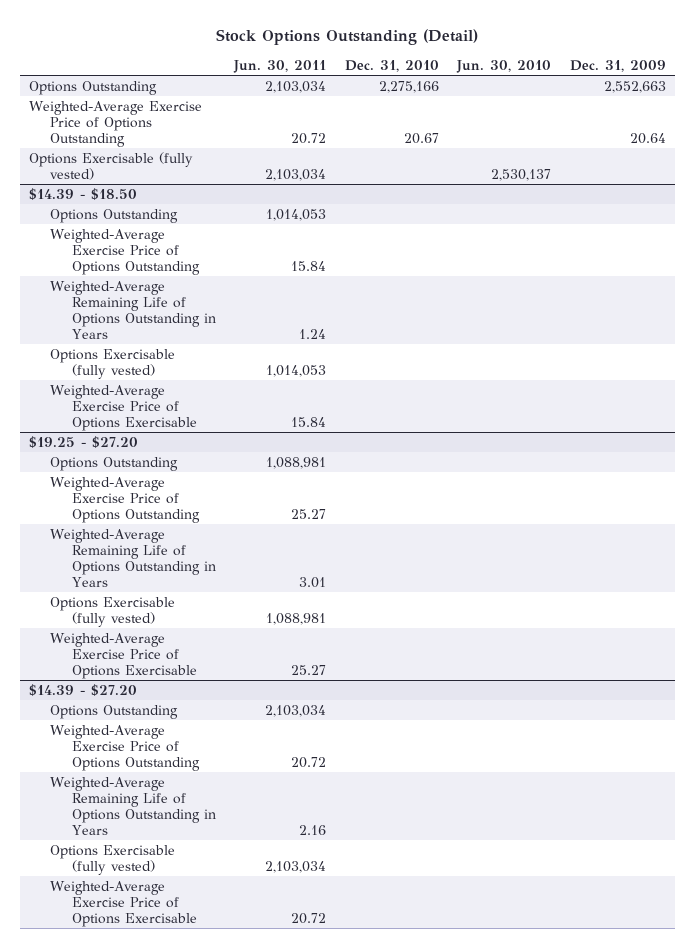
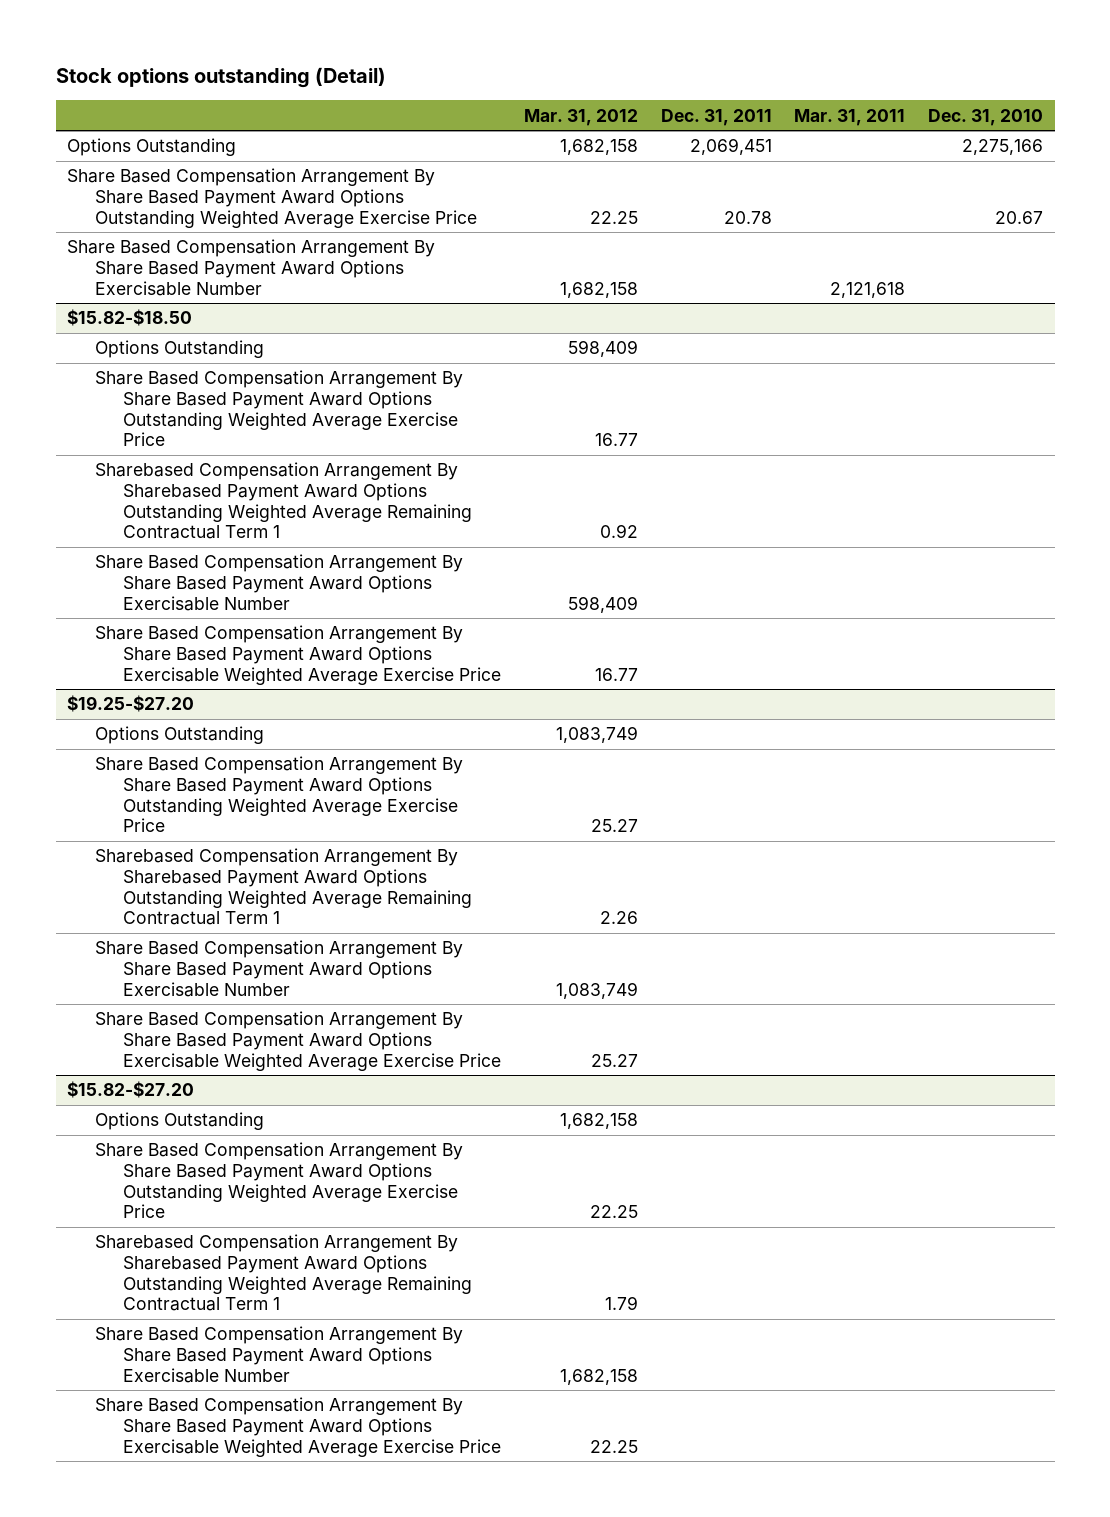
[216,29,479,46] Stock Options Outstanding (Detail) -> [55,66,386,88] Stock options outstanding (Detail)
[233,60,327,74] Jun. 30, 2011 -> none
[456,60,552,74] Jun. 30, 2010 -> none
[569,60,666,73] Dec. 31, 2009 -> none
none -> [523,108,638,126] Mar. 31, 2012
none -> [660,108,772,126] Dec. 31, 2011
none -> [794,108,906,126] Mar. 31, 2011
[29,187,138,200] $14.39 - $18.50 -> none
[50,208,179,223] Options Outstanding -> none
[50,228,200,275] Weighted-Average Exercise Price of Options Outstanding -> none
[50,280,216,339] Weighted-Average Remaining Life of Options Outstanding in Years -> none
[50,348,176,379] Options Exercisable (fully vested) -> none
[50,384,197,431] Weighted-Average Exercise Price of Options Exercisable -> none
[29,100,203,147] Weighted-Average Exercise Price of Options Outstanding -> [66,168,477,228] Share Based Compensation Arrangement By Share Based Payment Award Options Outstanding Weighted Average Exercise Price
[29,151,194,180] Options Exercisable (fully vested) -> [66,239,435,296] Share Based Compensation Arrangement By Share Based Payment Award Options Exercisable Number
none -> [66,309,192,327] $15.82-$18.50
none -> [94,340,264,359] Options Outstanding
none -> [94,370,463,447] Share Based Compensation Arrangement By Share Based Payment Award Options Outstanding Weighted Average Exercise Price
none -> [94,462,472,540] Sharebased Compensation Arrangement By Sharebased Payment Award Options Outstanding Weighted Average Remaining Contractual Term 1
none -> [94,554,463,611] Share Based Compensation Arrangement By Share Based Payment Award Options Exercisable Number
none -> [94,625,501,685] Share Based Compensation Arrangement By Share Based Payment Award Options Exercisable Weighted Average Exercise Price
[29,435,139,448] $19.25 - $27.20 -> [66,695,194,713] $19.25-$27.20
[29,683,138,696] $14.39 - $27.20 -> none
[50,704,179,719] Options Outstanding -> none
[50,724,200,771] Weighted-Average Exercise Price of Options Outstanding -> none
[50,776,216,835] Weighted-Average Remaining Life of Options Outstanding in Years -> none
[50,844,176,875] Options Exercisable (fully vested) -> none
[50,880,197,927] Weighted-Average Exercise Price of Options Exercisable -> none
[50,476,200,523] Weighted-Average Exercise Price of Options Outstanding -> [94,756,463,833] Share Based Compensation Arrangement By Share Based Payment Award Options Outstanding Weighted Average Exercise Price
[50,528,216,587] Weighted-Average Remaining Life of Options Outstanding in Years -> [94,848,472,926] Sharebased Compensation Arrangement By Sharebased Payment Award Options Outstanding Weighted Average Remaining Contractual Term 1
[50,596,176,627] Options Exercisable (fully vested) -> [94,940,463,997] Share Based Compensation Arrangement By Share Based Payment Award Options Exercisable Number
[50,632,197,679] Weighted-Average Exercise Price of Options Exercisable -> [94,1011,501,1071] Share Based Compensation Arrangement By Share Based Payment Award Options Exercisable Weighted Average Exercise Price
none -> [66,1081,194,1099] $15.82-$27.20
none -> [94,1112,264,1131] Options Outstanding
none -> [94,1142,463,1219] Share Based Compensation Arrangement By Share Based Payment Award Options Outstanding Weighted Average Exercise Price
none -> [94,1234,472,1312] Sharebased Compensation Arrangement By Sharebased Payment Award Options Outstanding Weighted Average Remaining Contractual Term 1
none -> [94,1326,463,1383] Share Based Compensation Arrangement By Share Based Payment Award Options Exercisable Number
none -> [94,1397,501,1457] Share Based Compensation Arrangement By Share Based Payment Award Options Exercisable Weighted Average Exercise Price

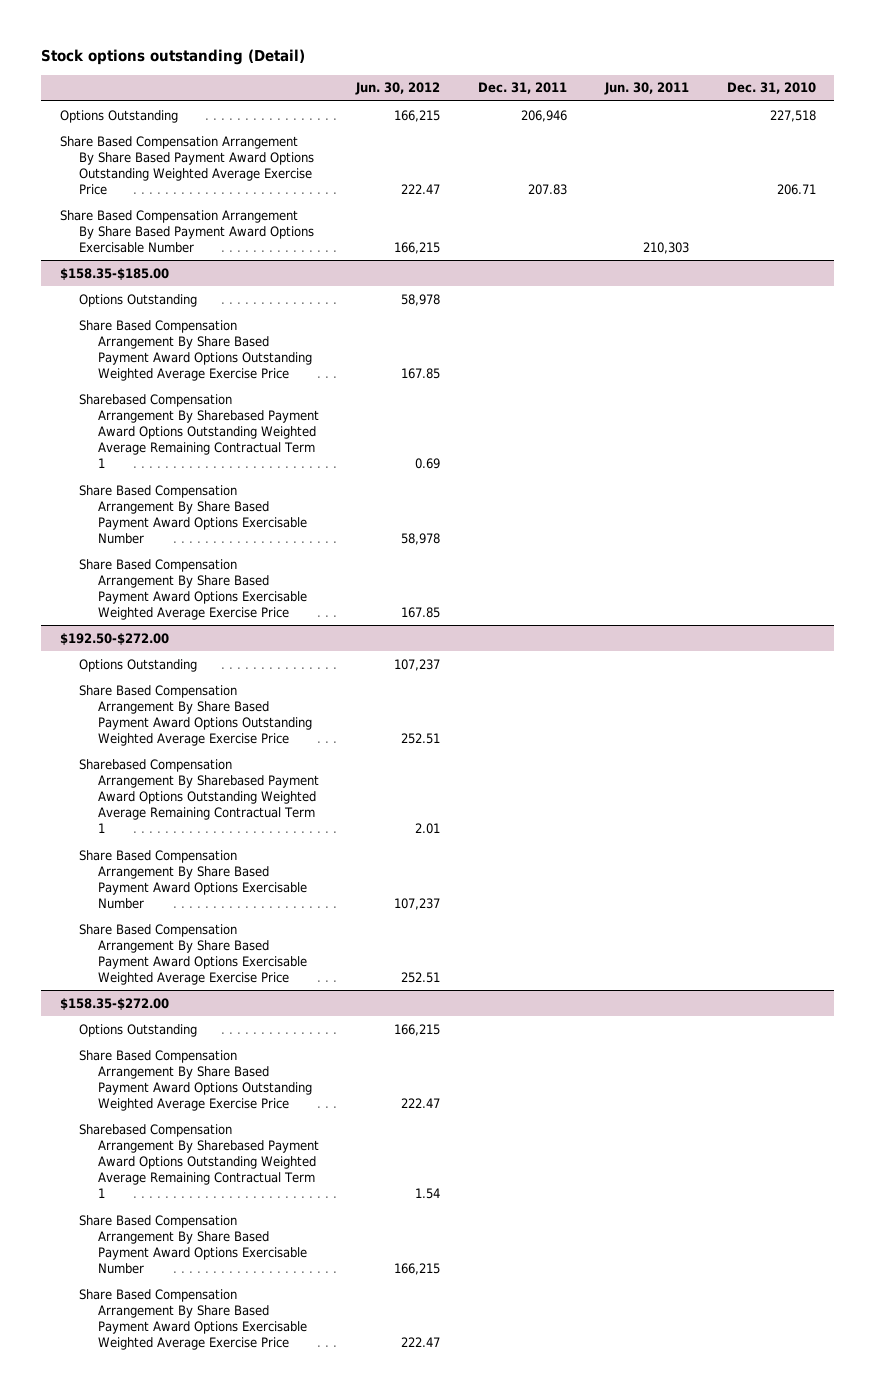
[523,108,638,126] Mar. 31, 2012 -> none
[794,108,906,126] Mar. 31, 2011 -> none
none -> [355,82,441,96] Jun. 30, 2012
none -> [603,82,689,96] Jun. 30, 2011
[689,138,772,156] 2,069,451 -> [521,109,568,122] 206,946
[962,139,1044,156] 2,275,166 -> [769,109,816,122] 227,518
[723,210,772,224] 20.78 -> [528,184,568,196] 207.83
[995,210,1044,224] 20.67 -> [776,184,816,196] 206.71
[66,309,192,327] $15.82-$18.50 -> none
[94,340,264,359] Options Outstanding -> none
[94,370,463,447] Share Based Compensation Arrangement By Share Based Payment Award Options Outstanding Weighted Average Exercise Price -> none
[94,462,472,540] Sharebased Compensation Arrangement By Sharebased Payment Award Options Outstanding Weighted Average Remaining Contractual Term 1 -> none
[94,554,463,611] Share Based Compensation Arrangement By Share Based Payment Award Options Exercisable Number -> none
[94,625,501,685] Share Based Compensation Arrangement By Share Based Payment Award Options Exercisable Weighted Average Exercise Price -> none
[66,695,194,713] $19.25-$27.20 -> none
[94,726,264,745] Options Outstanding -> none
[94,756,463,833] Share Based Compensation Arrangement By Share Based Payment Award Options Outstanding Weighted Average Exercise Price -> none
[94,848,472,926] Sharebased Compensation Arrangement By Sharebased Payment Award Options Outstanding Weighted Average Remaining Contractual Term 1 -> none
[94,940,463,997] Share Based Compensation Arrangement By Share Based Payment Award Options Exercisable Number -> none
[94,1011,501,1071] Share Based Compensation Arrangement By Share Based Payment Award Options Exercisable Weighted Average Exercise Price -> none
[66,1081,194,1099] $15.82-$27.20 -> none
[94,1112,264,1131] Options Outstanding -> none
[94,1142,463,1219] Share Based Compensation Arrangement By Share Based Payment Award Options Outstanding Weighted Average Exercise Price -> none
[94,1234,472,1312] Sharebased Compensation Arrangement By Sharebased Payment Award Options Outstanding Weighted Average Remaining Contractual Term 1 -> none
[94,1326,463,1383] Share Based Compensation Arrangement By Share Based Payment Award Options Exercisable Number -> none
[94,1397,501,1457] Share Based Compensation Arrangement By Share Based Payment Award Options Exercisable Weighted Average Exercise Price -> none
none -> [59,267,169,280] $158.35-$185.00
none -> [78,293,197,307] Options Outstanding
none -> [78,319,312,382] Share Based Compensation Arrangement By Share Based Payment Award Options Outstanding Weighted Average Exercise Price
none -> [78,393,319,469] Sharebased Compensation Arrangement By Sharebased Payment Award Options Outstanding Weighted Average Remaining Contractual Term 1
none -> [78,484,307,545] Share Based Compensation Arrangement By Share Based Payment Award Options Exercisable Number
none -> [78,558,307,621] Share Based Compensation Arrangement By Share Based Payment Award Options Exercisable Weighted Average Exercise Price
none -> [59,632,169,645] $192.50-$272.00
none -> [78,658,197,672] Options Outstanding
none -> [78,684,312,747] Share Based Compensation Arrangement By Share Based Payment Award Options Outstanding Weighted Average Exercise Price
none -> [78,758,319,834] Sharebased Compensation Arrangement By Sharebased Payment Award Options Outstanding Weighted Average Remaining Contractual Term 1
none -> [78,849,307,910] Share Based Compensation Arrangement By Share Based Payment Award Options Exercisable Number
none -> [78,923,307,986] Share Based Compensation Arrangement By Share Based Payment Award Options Exercisable Weighted Average Exercise Price
none -> [59,997,169,1010] $158.35-$272.00
none -> [78,1023,197,1037] Options Outstanding
none -> [78,1049,312,1112] Share Based Compensation Arrangement By Share Based Payment Award Options Outstanding Weighted Average Exercise Price
none -> [78,1123,319,1199] Sharebased Compensation Arrangement By Sharebased Payment Award Options Outstanding Weighted Average Remaining Contractual Term 1
none -> [78,1214,307,1275] Share Based Compensation Arrangement By Share Based Payment Award Options Exercisable Number
none -> [78,1288,307,1351] Share Based Compensation Arrangement By Share Based Payment Award Options Exercisable Weighted Average Exercise Price

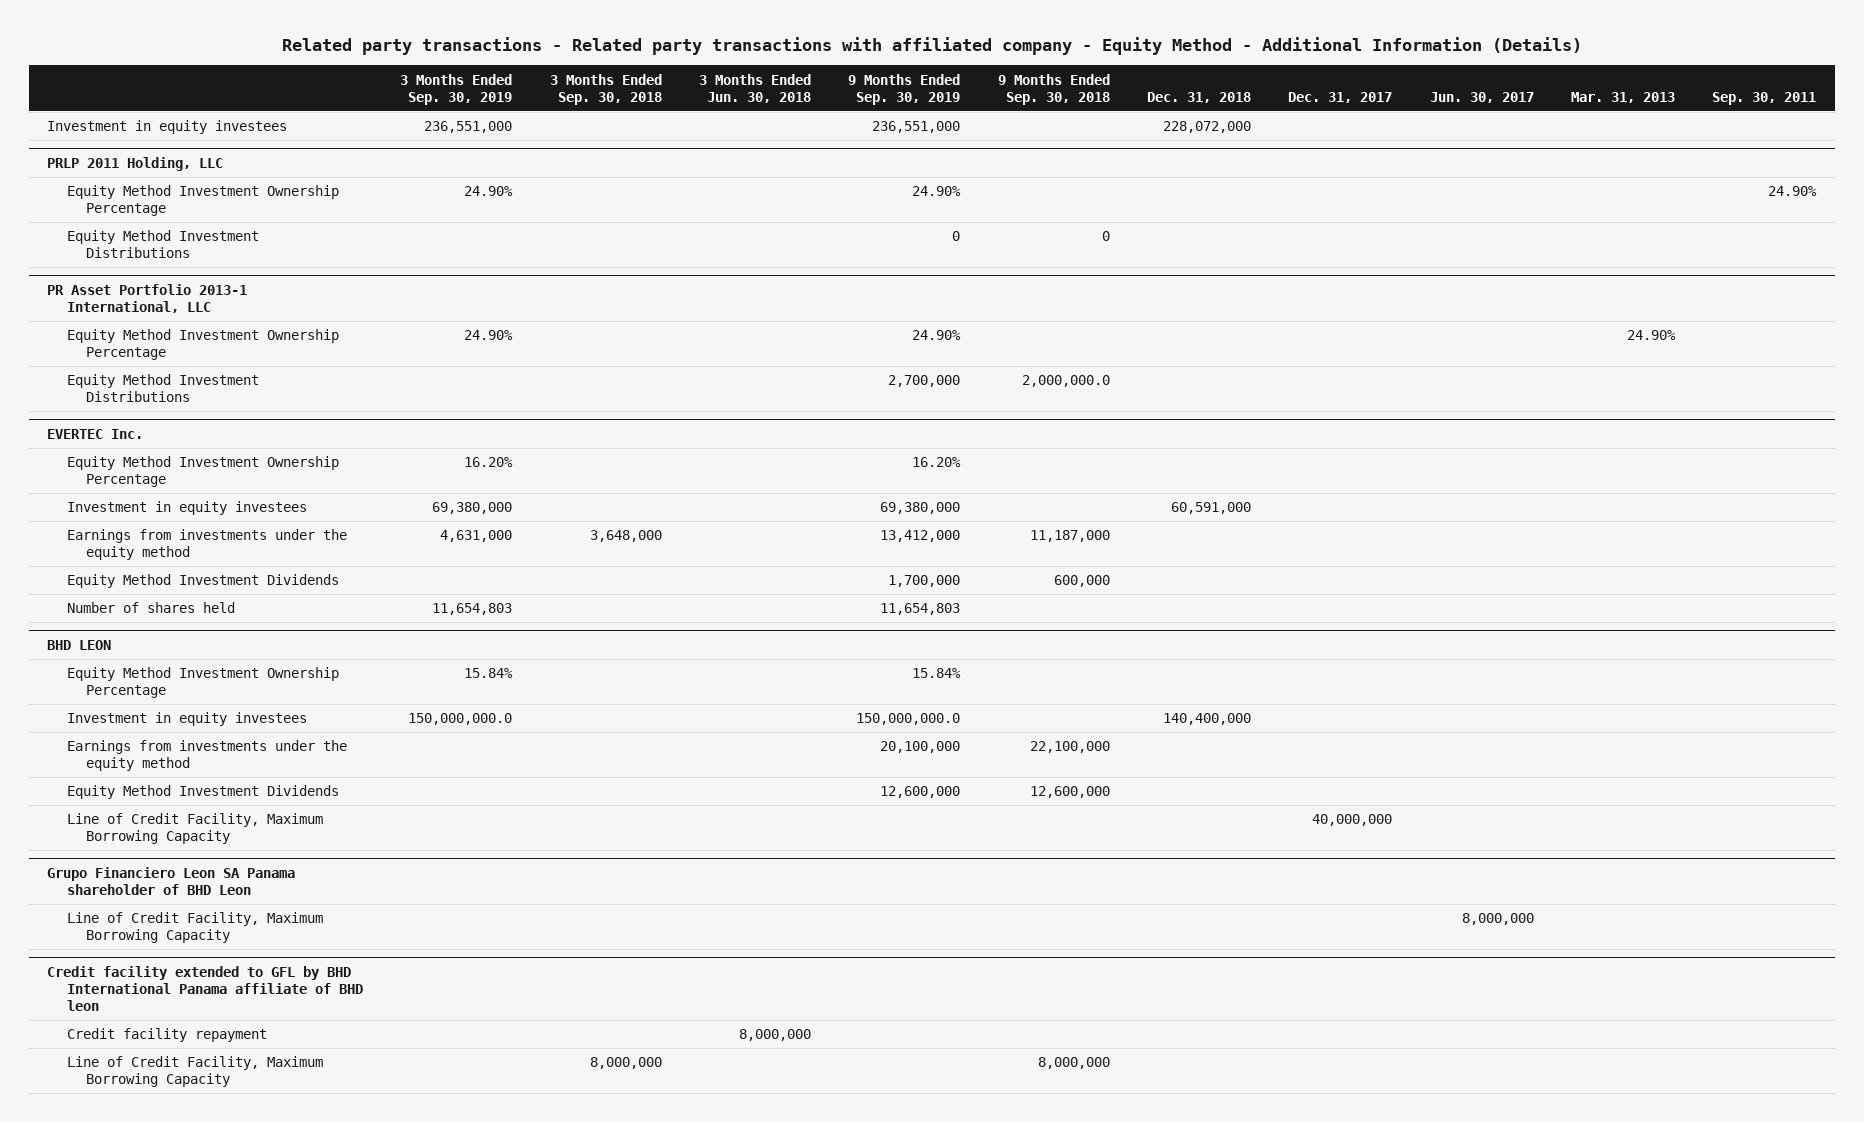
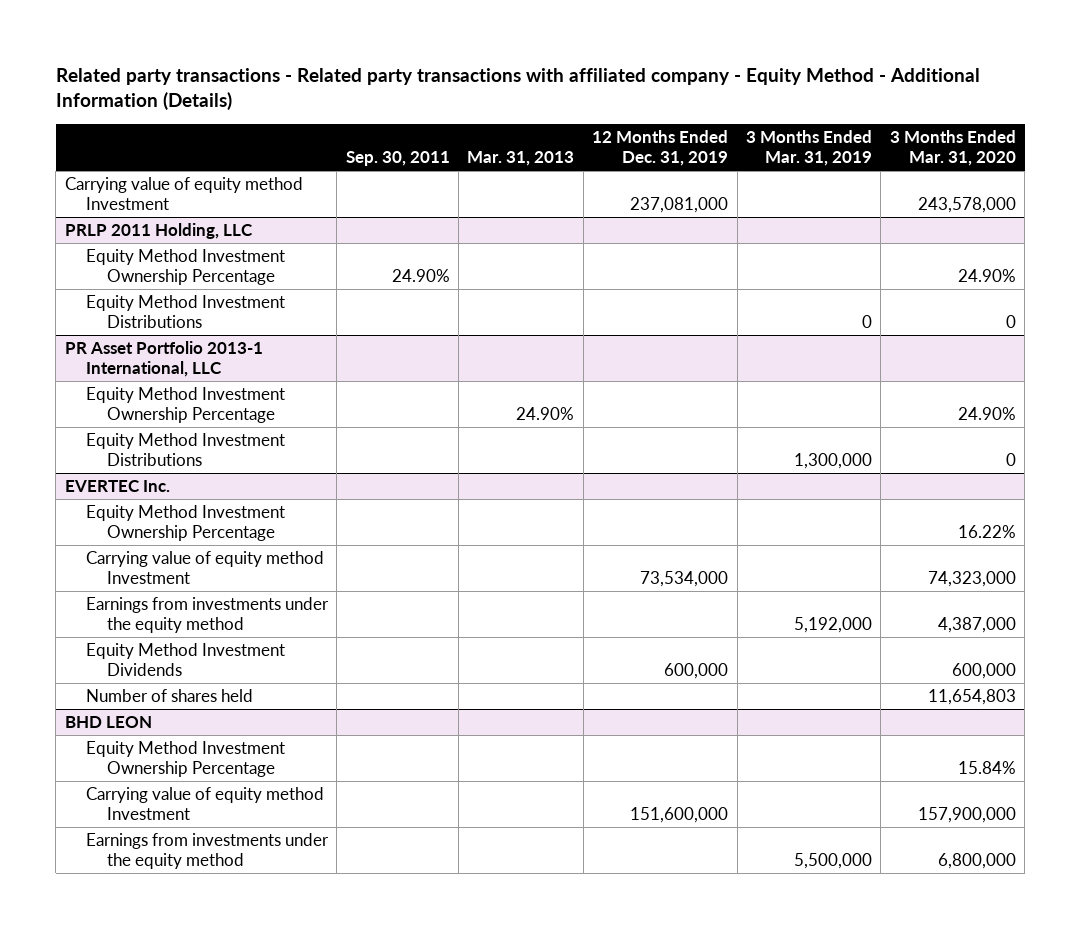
[400,73,513,105] 3 Months Ended Sep. 30, 2019 -> none
[549,73,662,105] 3 Months Ended Sep. 30, 2018 -> none
[698,73,811,103] 3 Months Ended Jun. 30, 2018 -> none
[848,73,961,105] 9 Months Ended Sep. 30, 2019 -> none
[997,73,1110,105] 9 Months Ended Sep. 30, 2018 -> none
[1146,91,1251,103] Dec. 31, 2018 -> none
[1288,91,1393,103] Dec. 31, 2017 -> none
[1429,91,1534,103] Jun. 30, 2017 -> none
none -> [592,129,729,167] 12 Months Ended Dec. 31, 2019
none -> [746,129,873,167] 3 Months Ended Mar. 31, 2019
none -> [889,129,1016,167] 3 Months Ended Mar. 31, 2020
[47,120,288,135] Investment in equity investees -> [64,176,303,211] Carrying value of equity method Investment
[66,501,307,516] Investment in equity investees -> [85,550,324,585] Carrying value of equity method Investment
[66,712,307,727] Investment in equity investees -> [85,786,324,821] Carrying value of equity method Investment
[66,785,339,800] Equity Method Investment Dividends -> none
[66,813,323,845] Line of Credit Facility, Maximum Borrowing Capacity -> none
[47,866,296,895] Grupo Financiero Leon SA Panama shareholder of BHD Leon -> none
[66,912,323,944] Line of Credit Facility, Maximum Borrowing Capacity -> none
[47,965,363,1011] Credit facility extended to GFL by BHD International Panama affiliate of BHD leon -> none
[66,1028,267,1043] Credit facility repayment -> none
[66,1056,323,1088] Line of Credit Facility, Maximum Borrowing Capacity -> none

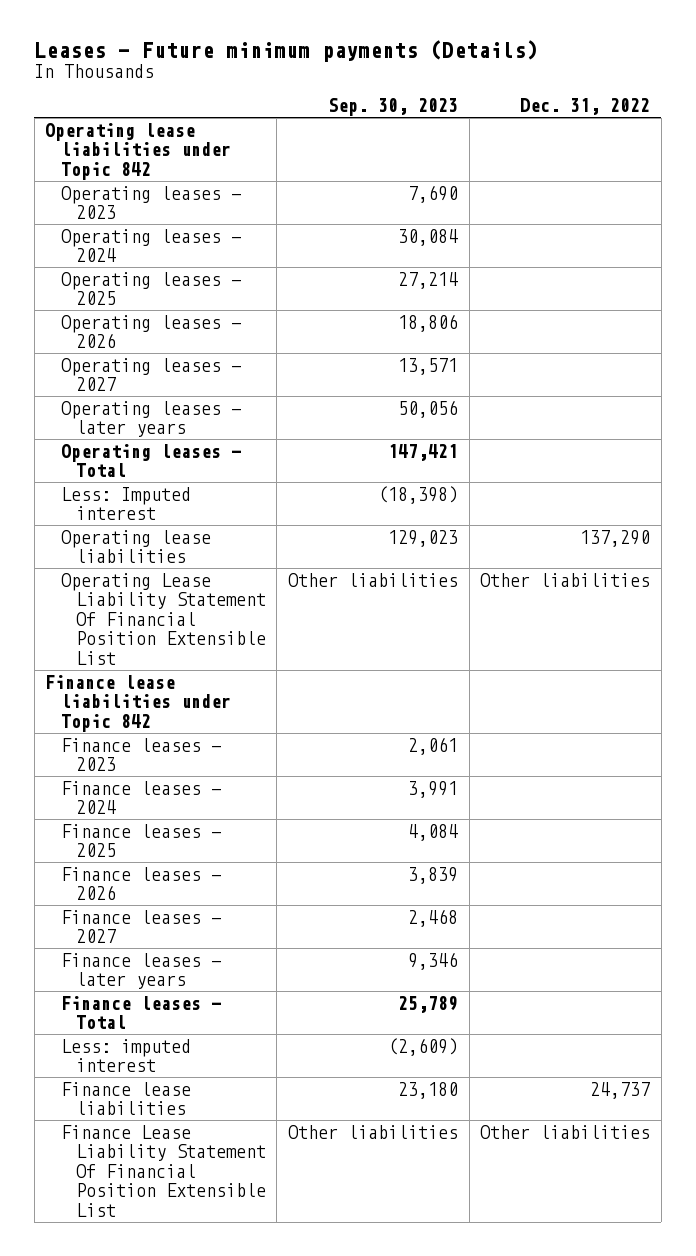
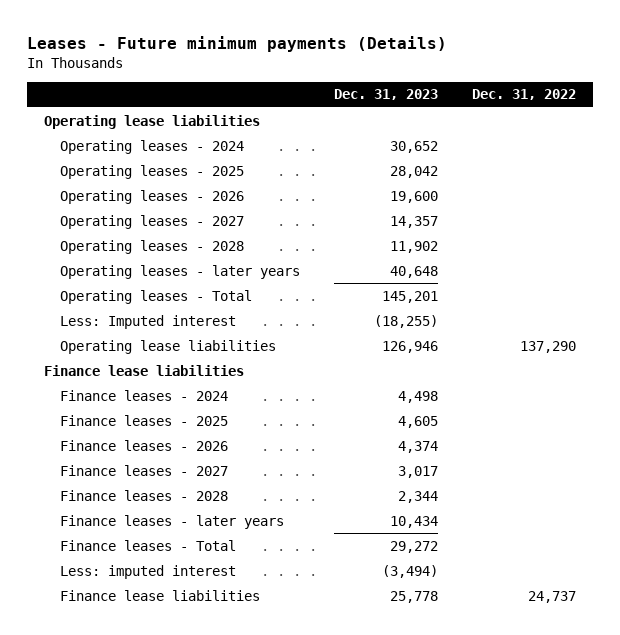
[327,97,458,116] Sep. 30, 2023 -> none
none -> [333,89,438,101] Dec. 31, 2023
[60,185,241,220] Operating leases - 2023 -> none
[45,122,231,180] Operating lease liabilities under Topic 842 -> [43,114,260,129] Operating lease liabilities
none -> [60,239,245,254] Operating leases - 2028
[60,572,266,665] Operating Lease Liability Statement Of Financial Position Extensible List -> none
[60,737,221,772] Finance leases - 2023 -> none
[45,674,231,732] Finance lease liabilities under Topic 842 -> [43,364,244,376] Finance lease liabilities
none -> [60,489,229,501] Finance leases - 2028
[60,1124,266,1217] Finance Lease Liability Statement Of Financial Position Extensible List -> none

